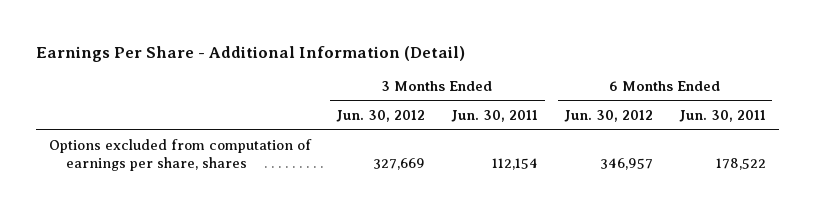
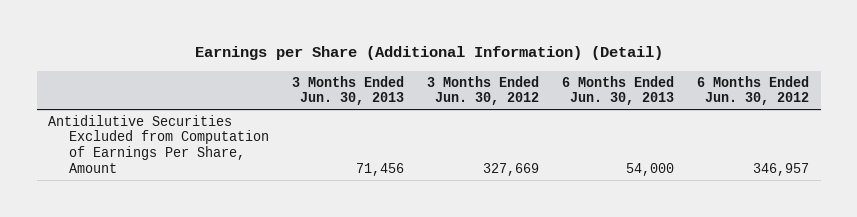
[35,45,465,62] Earnings Per Share - Additional Information (Detail) -> [194,46,663,61] Earnings per Share (Additional Information) (Detail)
[451,110,539,123] Jun. 30, 2011 -> none
[678,110,766,123] Jun. 30, 2011 -> none
none -> [291,75,404,106] 3 Months Ended Jun. 30, 2013
none -> [562,75,675,106] 6 Months Ended Jun. 30, 2013
[48,139,312,172] Options excluded from computation of earnings per share, shares -> [48,114,269,173] Antidilutive Securities Excluded from Computation of Earnings Per Share, Amount

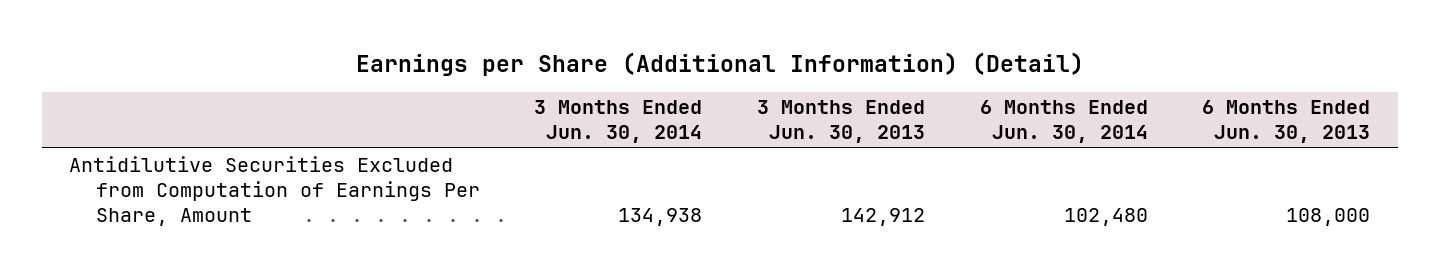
[427,75,540,106] 3 Months Ended Jun. 30, 2012 -> none
[697,75,810,106] 6 Months Ended Jun. 30, 2012 -> none
none -> [534,100,703,144] 3 Months Ended Jun. 30, 2014
none -> [979,100,1148,144] 6 Months Ended Jun. 30, 2014
[355,162,404,176] 71,456 -> [841,207,926,226] 142,912
[626,162,675,176] 54,000 -> [1286,207,1371,226] 108,000

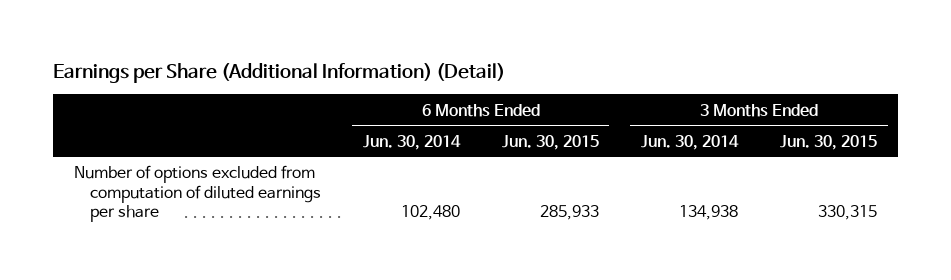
[757,100,926,144] 3 Months Ended Jun. 30, 2013 -> none
[1202,100,1371,144] 6 Months Ended Jun. 30, 2013 -> none
none -> [501,134,599,150] Jun. 30, 2015
none -> [780,134,878,150] Jun. 30, 2015
[69,155,480,226] Antidilutive Securities Excluded from Computation of Earnings Per Share, Amount -> [74,165,321,223] Number of options excluded from computation of diluted earnings per share

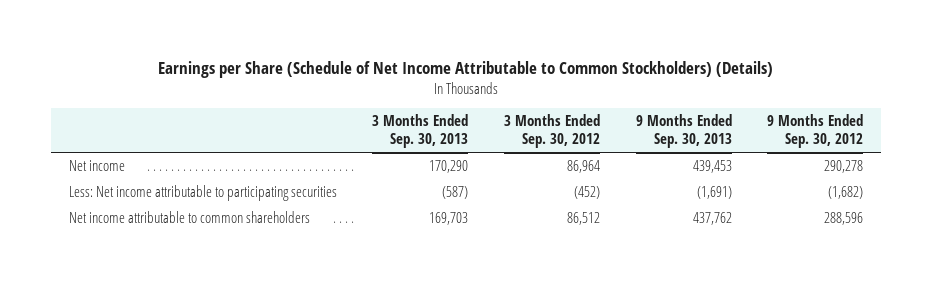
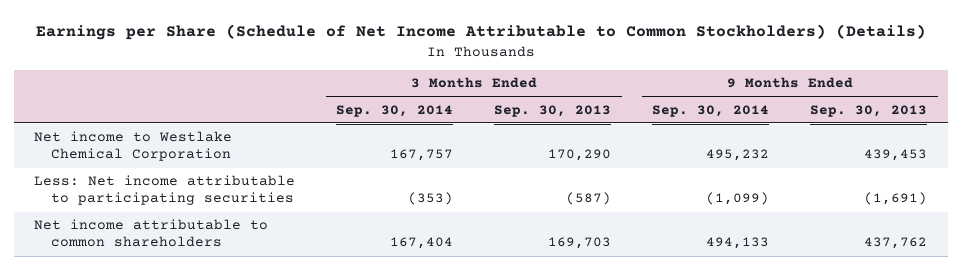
[503,114,600,149] 3 Months Ended Sep. 30, 2012 -> none
[767,114,864,149] 9 Months Ended Sep. 30, 2012 -> none
none -> [336,104,454,117] Sep. 30, 2014
none -> [652,104,770,117] Sep. 30, 2014
[68,160,125,172] Net income -> [34,131,233,162] Net income to Westlake Chemical Corporation

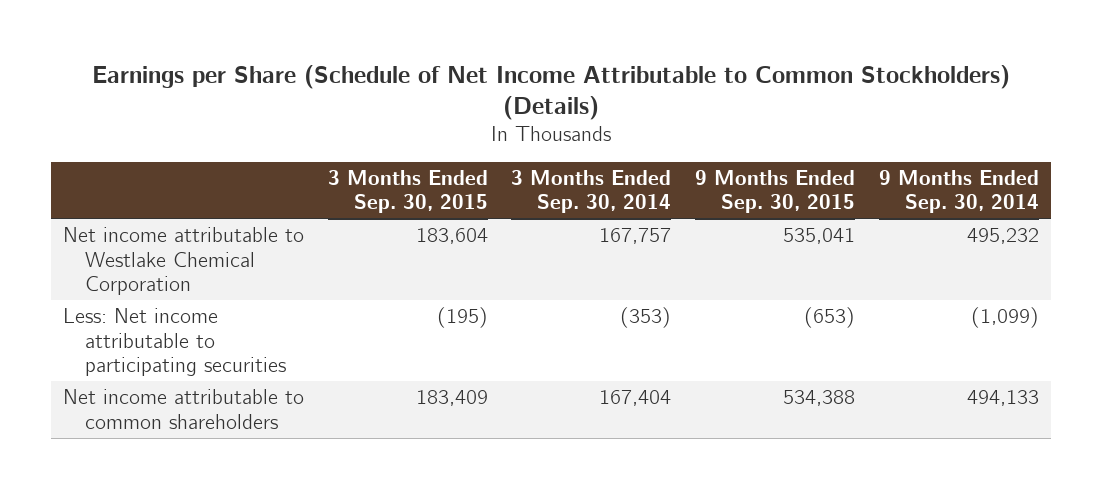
[494,104,612,117] Sep. 30, 2013 -> none
[810,104,928,117] Sep. 30, 2013 -> none
none -> [327,169,488,214] 3 Months Ended Sep. 30, 2015
none -> [695,169,856,214] 9 Months Ended Sep. 30, 2015
[34,131,233,162] Net income to Westlake Chemical Corporation -> [62,227,304,296] Net income attributable to Westlake Chemical Corporation

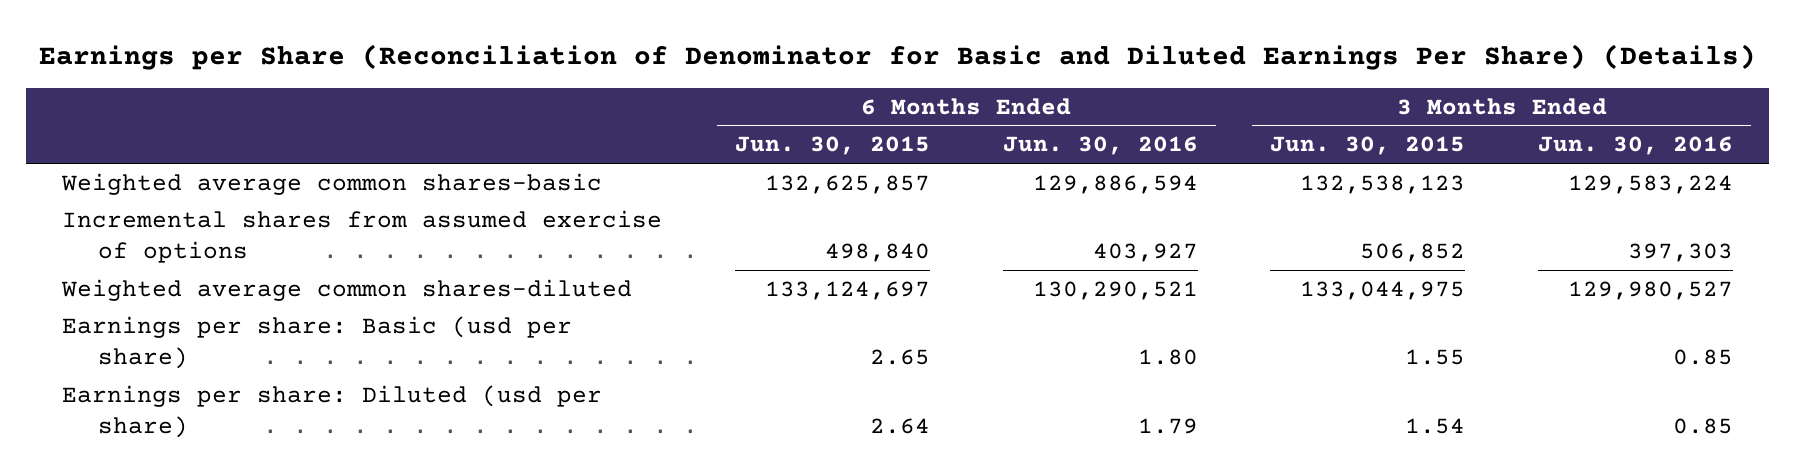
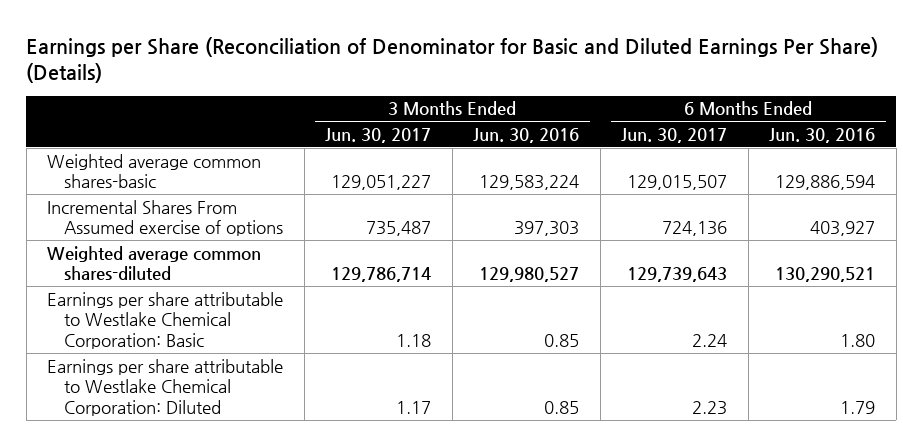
[734,136,930,156] Jun. 30, 2015 -> none
[1270,136,1466,156] Jun. 30, 2015 -> none
none -> [325,127,432,143] Jun. 30, 2017
none -> [621,127,728,143] Jun. 30, 2017
[62,209,663,264] Incremental shares from assumed exercise of options -> [47,199,283,237] Incremental Shares From Assumed exercise of options
[62,315,573,370] Earnings per share: Basic (usd per share) -> [47,291,284,349] Earnings per share attributable to Westlake Chemical Corporation: Basic
[62,384,603,439] Earnings per share: Diluted (usd per share) -> [47,358,284,416] Earnings per share attributable to Westlake Chemical Corporation: Diluted

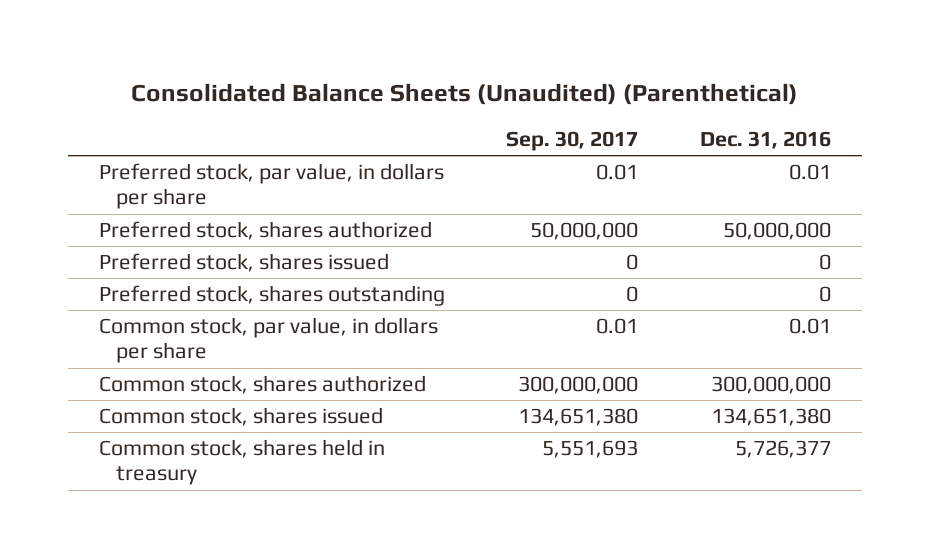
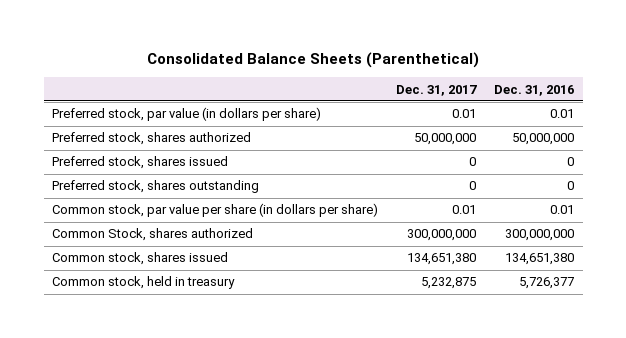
[130,83,798,106] Consolidated Balance Sheets (Unaudited) (Parenthetical) -> [147,52,480,69] Consolidated Balance Sheets (Parenthetical)
[506,130,639,151] Sep. 30, 2017 -> none
none -> [396,84,478,96] Dec. 31, 2017
[99,163,445,210] Preferred stock, par value, in dollars per share -> [52,107,322,122] Preferred stock, par value (in dollars per share)
[99,317,439,364] Common stock, par value, in dollars per share -> [52,203,379,218] Common stock, par value per share (in dollars per share)
[99,375,427,395] Common stock, shares authorized -> [52,228,254,242] Common Stock, shares authorized
[99,439,386,486] Common stock, shares held in treasury -> [52,276,236,290] Common stock, held in treasury

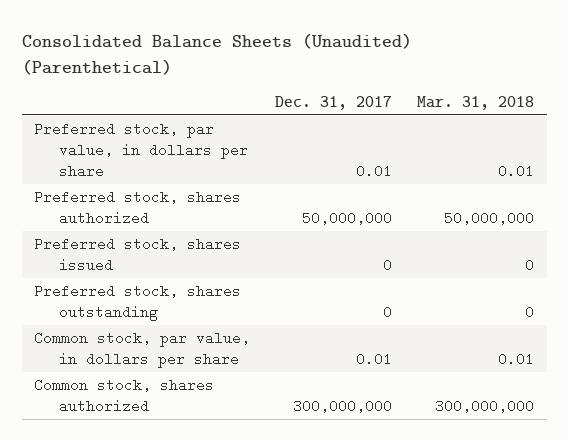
[147,52,480,69] Consolidated Balance Sheets (Parenthetical) -> [21,33,412,76] Consolidated Balance Sheets (Unaudited) (Parenthetical)
[494,84,575,96] Dec. 31, 2016 -> none
none -> [417,96,535,111] Mar. 31, 2018
[52,107,322,122] Preferred stock, par value (in dollars per share) -> [34,121,249,179] Preferred stock, par value, in dollars per share
[52,252,229,266] Common stock, shares issued -> none
[52,276,236,290] Common stock, held in treasury -> none
[52,203,379,218] Common stock, par value per share (in dollars per share) -> [34,330,251,368] Common stock, par value, in dollars per share
[52,228,254,242] Common Stock, shares authorized -> [34,377,215,413] Common stock, shares authorized

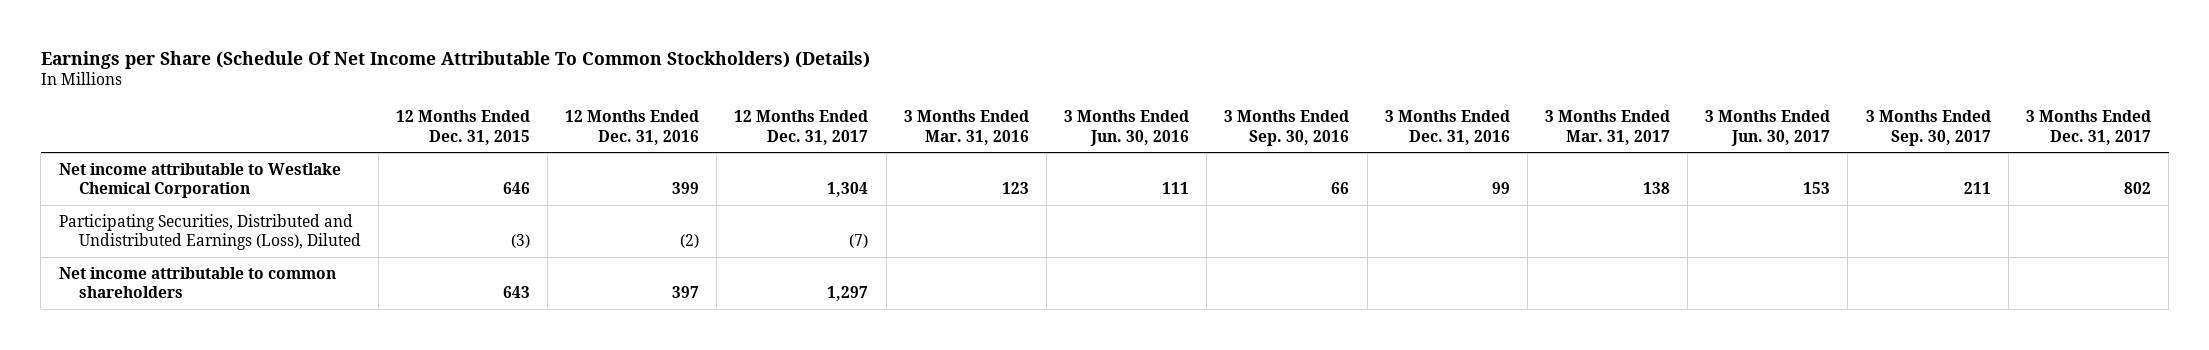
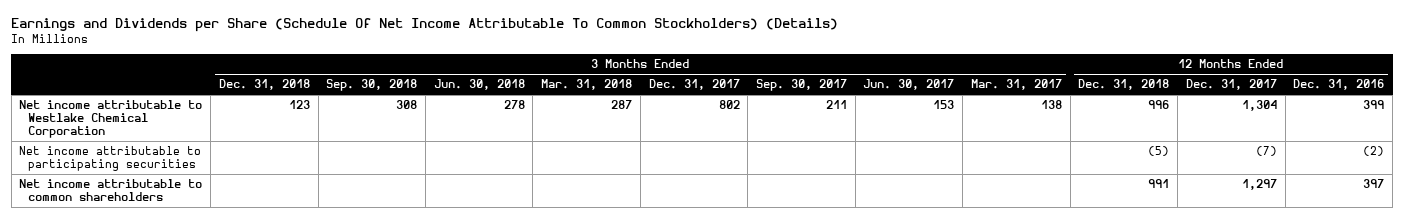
[40,50,870,69] Earnings per Share (Schedule Of Net Income Attributable To Common Stockholders) (Details) -> [11,18,839,33] Earnings and Dividends per Share (Schedule Of Net Income Attributable To Common Stockholders) (Details)
[395,110,530,145] 12 Months Ended Dec. 31, 2015 -> none
[903,110,1029,145] 3 Months Ended Mar. 31, 2016 -> none
[1064,110,1190,146] 3 Months Ended Jun. 30, 2016 -> none
[1224,110,1350,146] 3 Months Ended Sep. 30, 2016 -> none
[1384,110,1510,145] 3 Months Ended Dec. 31, 2016 -> none
none -> [218,79,310,91] Dec. 31, 2018
none -> [326,79,418,92] Sep. 30, 2018
none -> [433,79,525,91] Jun. 30, 2018
none -> [541,79,633,91] Mar. 31, 2018
none -> [1078,79,1170,91] Dec. 31, 2018
[58,213,361,251] Participating Securities, Distributed and Undistributed Earnings (Loss), Diluted -> [19,146,202,172] Net income attributable to participating securities

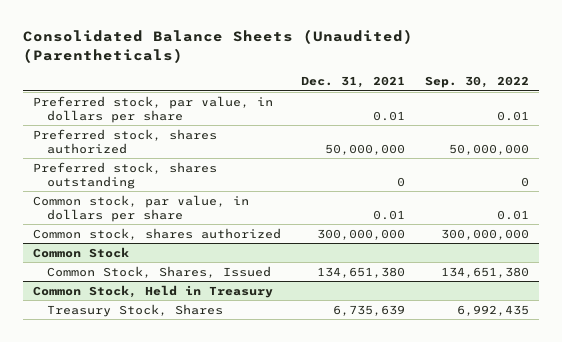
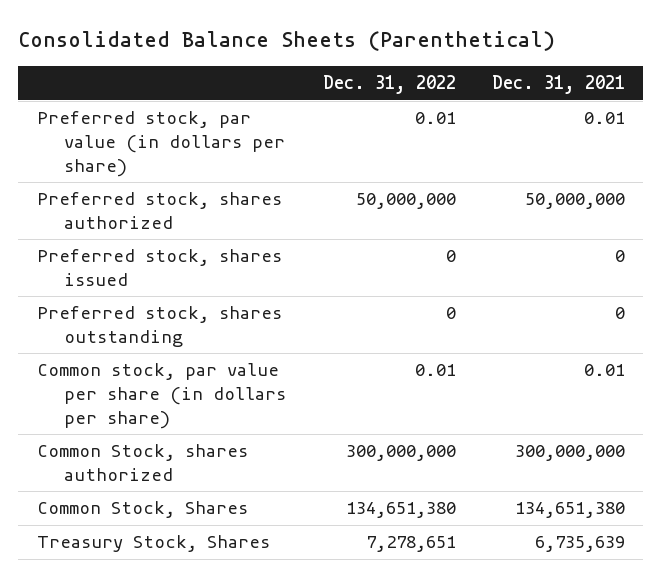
[23,29,414,63] Consolidated Balance Sheets (Unaudited) (Parentheticals) -> [18,31,556,52] Consolidated Balance Sheets (Parenthetical)
[424,75,529,88] Sep. 30, 2022 -> none
none -> [322,75,456,95] Dec. 31, 2022
[33,95,274,123] Preferred stock, par value, in dollars per share -> [36,111,286,177] Preferred stock, par value (in dollars per share)
none -> [36,249,282,286] Preferred stock, shares issued
[33,246,130,258] Common Stock -> none
[33,284,274,298] Common Stock, Held in Treasury -> none
[33,194,250,222] Common stock, par value, in dollars per share -> [36,363,287,429] Common stock, par value per share (in dollars per share)
[33,227,282,240] Common stock, shares authorized -> [36,444,248,481] Common Stock, shares authorized
[46,265,271,278] Common Stock, Shares, Issued -> [36,501,248,519] Common Stock, Shares

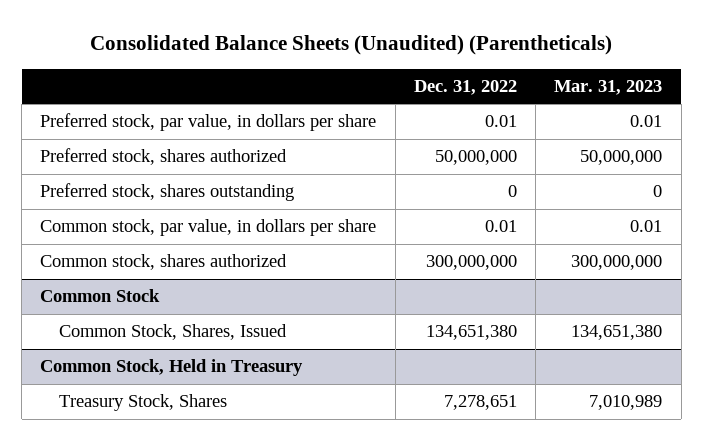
[18,31,556,52] Consolidated Balance Sheets (Parenthetical) -> [90,35,613,56] Consolidated Balance Sheets (Unaudited) (Parentheticals)
[491,75,625,95] Dec. 31, 2021 -> none
none -> [554,80,663,96] Mar. 31, 2023
[36,111,286,177] Preferred stock, par value (in dollars per share) -> [40,113,377,132] Preferred stock, par value, in dollars per share
[36,249,282,286] Preferred stock, shares issued -> none
[36,363,287,429] Common stock, par value per share (in dollars per share) -> [40,219,377,237] Common stock, par value, in dollars per share
[36,444,248,481] Common Stock, shares authorized -> [40,254,288,271] Common stock, shares authorized
none -> [40,289,161,303] Common Stock
[36,501,248,519] Common Stock, Shares -> [58,324,287,341] Common Stock, Shares, Issued
none -> [40,359,304,377] Common Stock, Held in Treasury

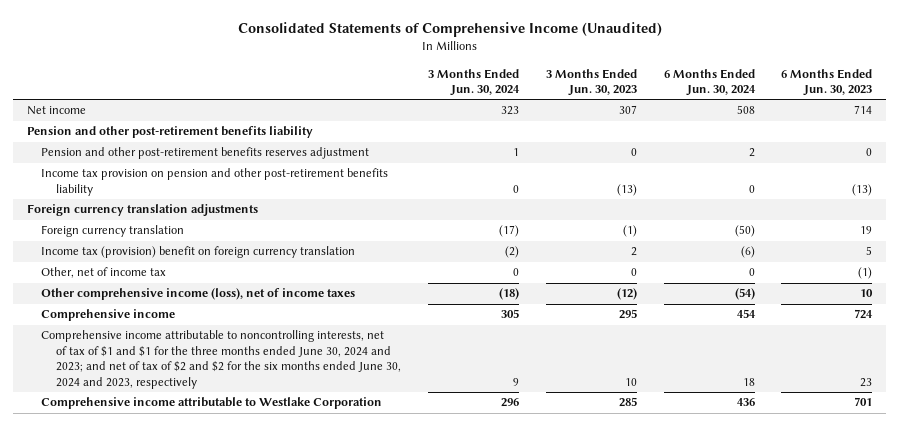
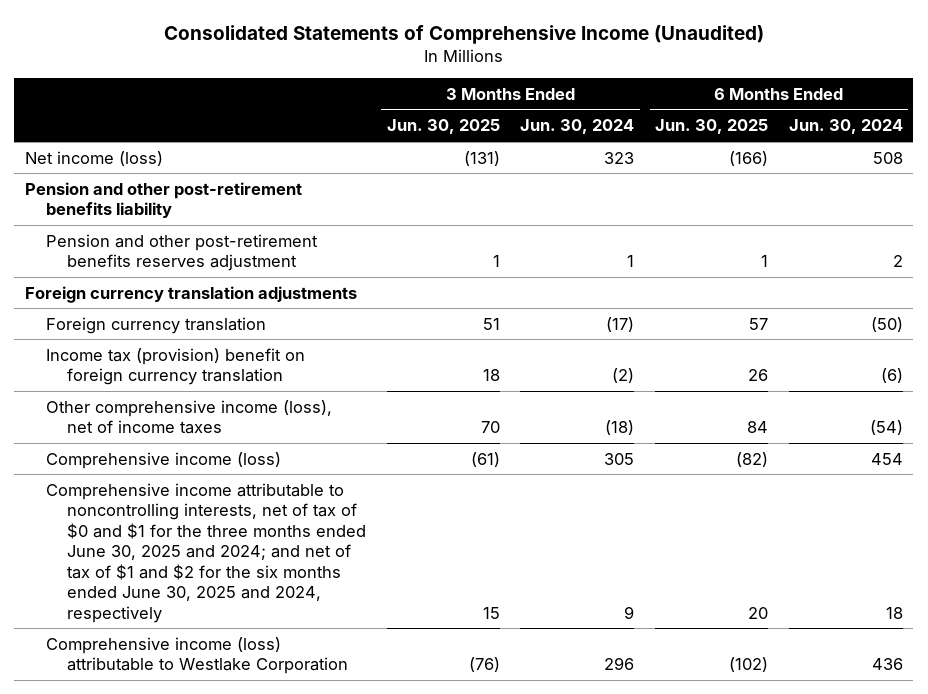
[545,68,637,96] 3 Months Ended Jun. 30, 2023 -> none
[781,68,873,96] 6 Months Ended Jun. 30, 2023 -> none
none -> [386,119,500,135] Jun. 30, 2025
none -> [655,119,769,135] Jun. 30, 2025
[26,106,86,116] Net income -> [24,150,163,166] Net income (loss)
[41,168,389,196] Income tax provision on pension and other post-retirement benefits liability -> none
[41,267,167,279] Other, net of income tax -> none
[41,309,176,322] Comprehensive income -> [45,451,281,469] Comprehensive income (loss)
[41,330,402,389] Comprehensive income attributable to noncontrolling interests, net of tax of $1 and $1 for the three months ended June 30, 2024 and 2023; and net of tax of $2 and $2 for the six months ended June 30, 2024 and 2023, respectively -> [45,482,366,623] Comprehensive income attributable to noncontrolling interests, net of tax of $0 and $1 for the three months ended June 30, 2025 and 2024; and net of tax of $1 and $2 for the six months ended June 30, 2025 and 2024, respectively
[41,397,383,410] Comprehensive income attributable to Westlake Corporation -> [45,636,348,675] Comprehensive income (loss) attributable to Westlake Corporation

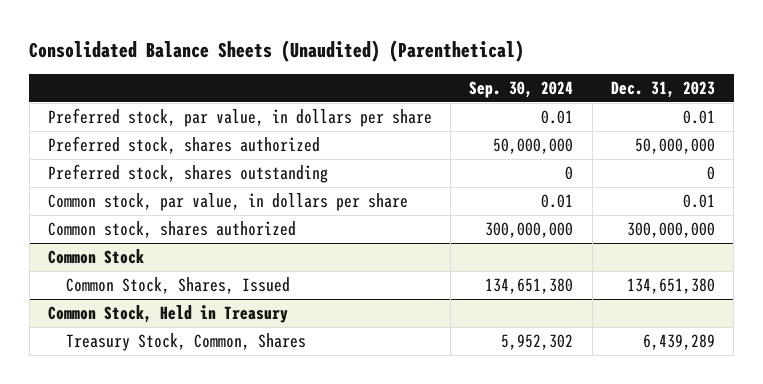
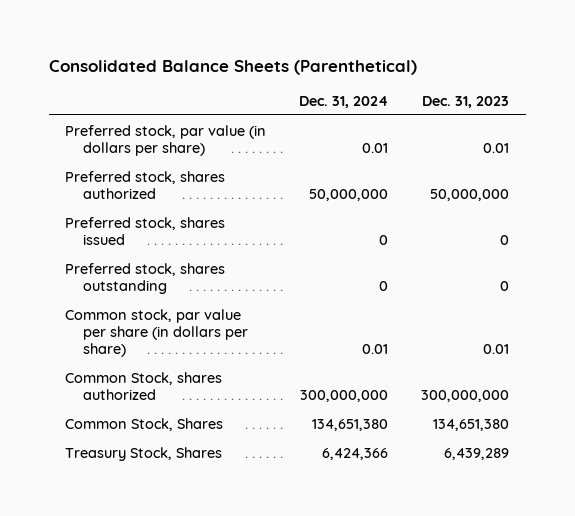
[29,39,525,62] Consolidated Balance Sheets (Unaudited) (Parenthetical) -> [48,59,417,75] Consolidated Balance Sheets (Parenthetical)
[469,81,574,99] Sep. 30, 2024 -> none
none -> [299,95,389,108] Dec. 31, 2024
[48,107,433,127] Preferred stock, par value, in dollars per share -> [65,124,267,156] Preferred stock, par value (in dollars per share)
none -> [65,216,226,245] Preferred stock, shares issued
[48,248,145,264] Common Stock -> none
[48,304,289,323] Common Stock, Held in Treasury -> none
[48,192,409,211] Common stock, par value, in dollars per share -> [65,308,249,357] Common stock, par value per share (in dollars per share)
[48,220,297,238] Common stock, shares authorized -> [65,371,223,400] Common Stock, shares authorized
[65,276,290,294] Common Stock, Shares, Issued -> [65,417,224,431] Common Stock, Shares
[65,332,306,351] Treasury Stock, Common, Shares -> [65,446,223,461] Treasury Stock, Shares

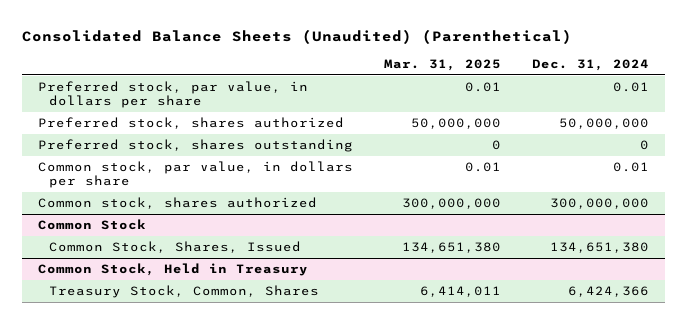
[48,59,417,75] Consolidated Balance Sheets (Parenthetical) -> [22,28,573,44] Consolidated Balance Sheets (Unaudited) (Parenthetical)
[422,95,510,108] Dec. 31, 2023 -> none
none -> [383,58,501,71] Mar. 31, 2025
[65,124,267,156] Preferred stock, par value (in dollars per share) -> [37,81,308,109] Preferred stock, par value, in dollars per share
[65,216,226,245] Preferred stock, shares issued -> none
[65,308,249,357] Common stock, par value per share (in dollars per share) -> [37,161,353,189] Common stock, par value, in dollars per share
[65,371,223,400] Common Stock, shares authorized -> [37,197,317,210] Common stock, shares authorized
none -> [37,219,146,231] Common Stock
[65,417,224,431] Common Stock, Shares -> [49,241,302,254] Common Stock, Shares, Issued
none -> [37,263,308,277] Common Stock, Held in Treasury
[65,446,223,461] Treasury Stock, Shares -> [49,285,320,299] Treasury Stock, Common, Shares

